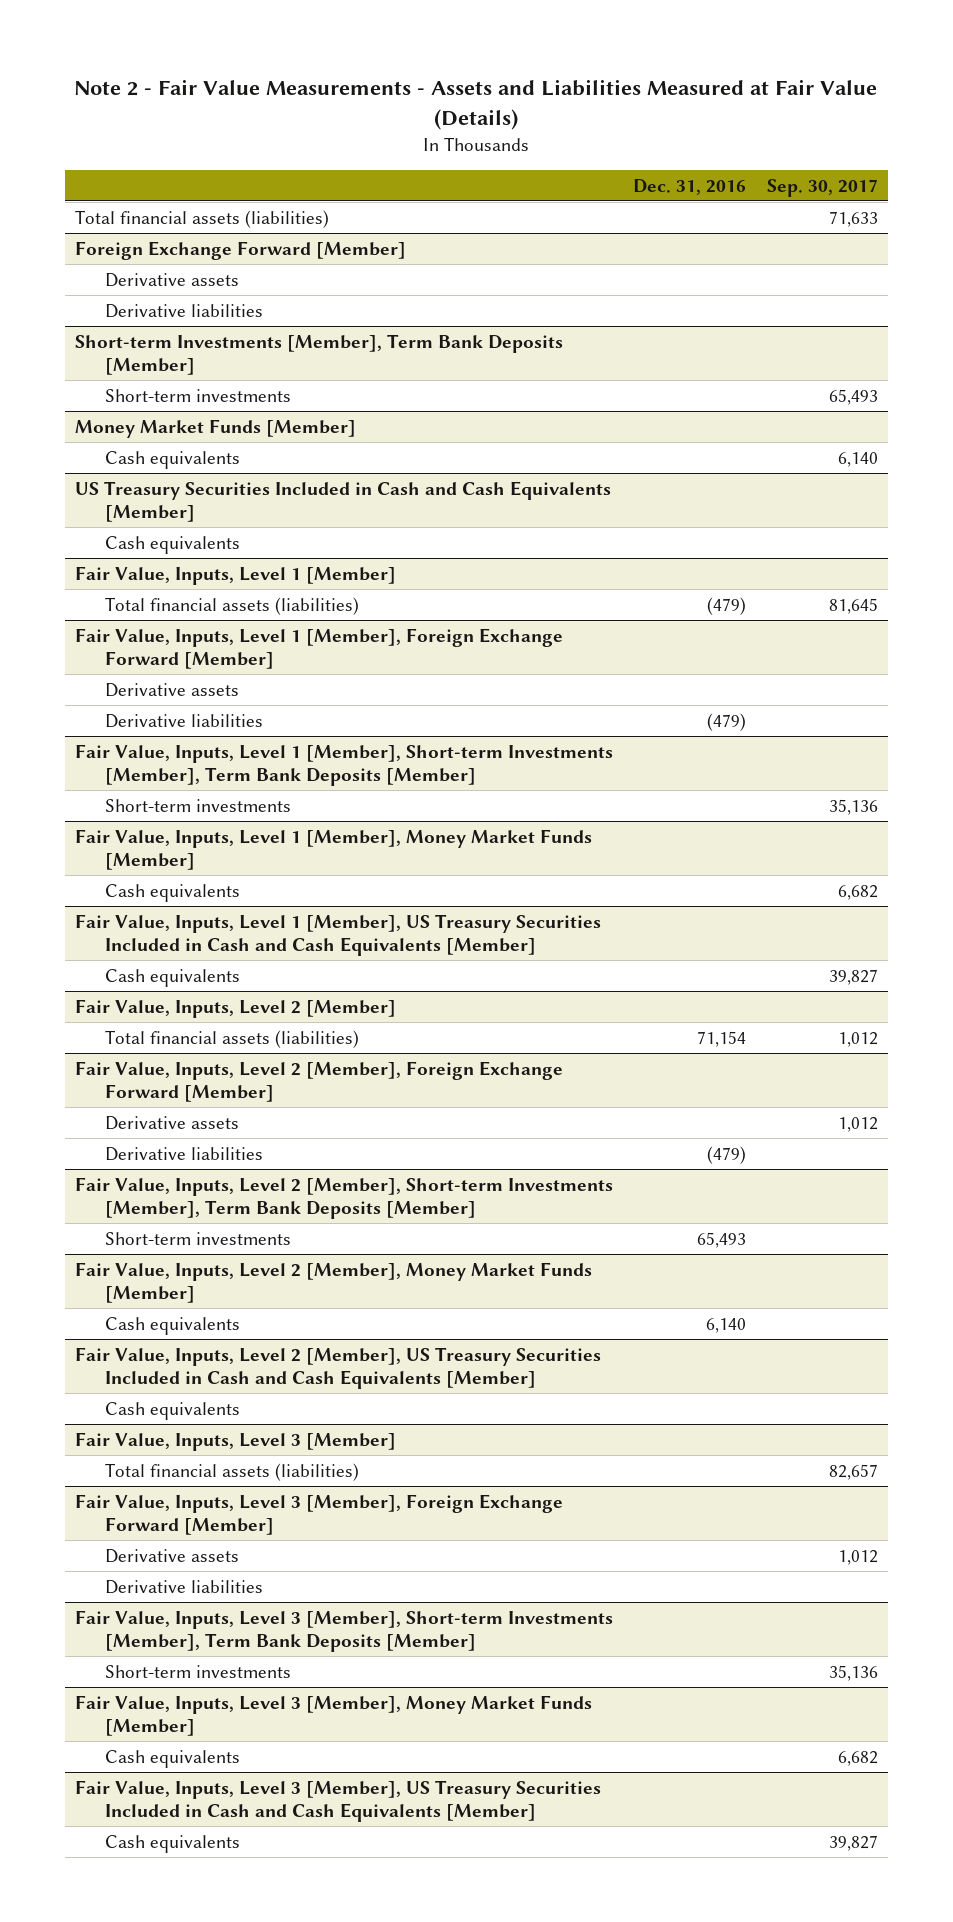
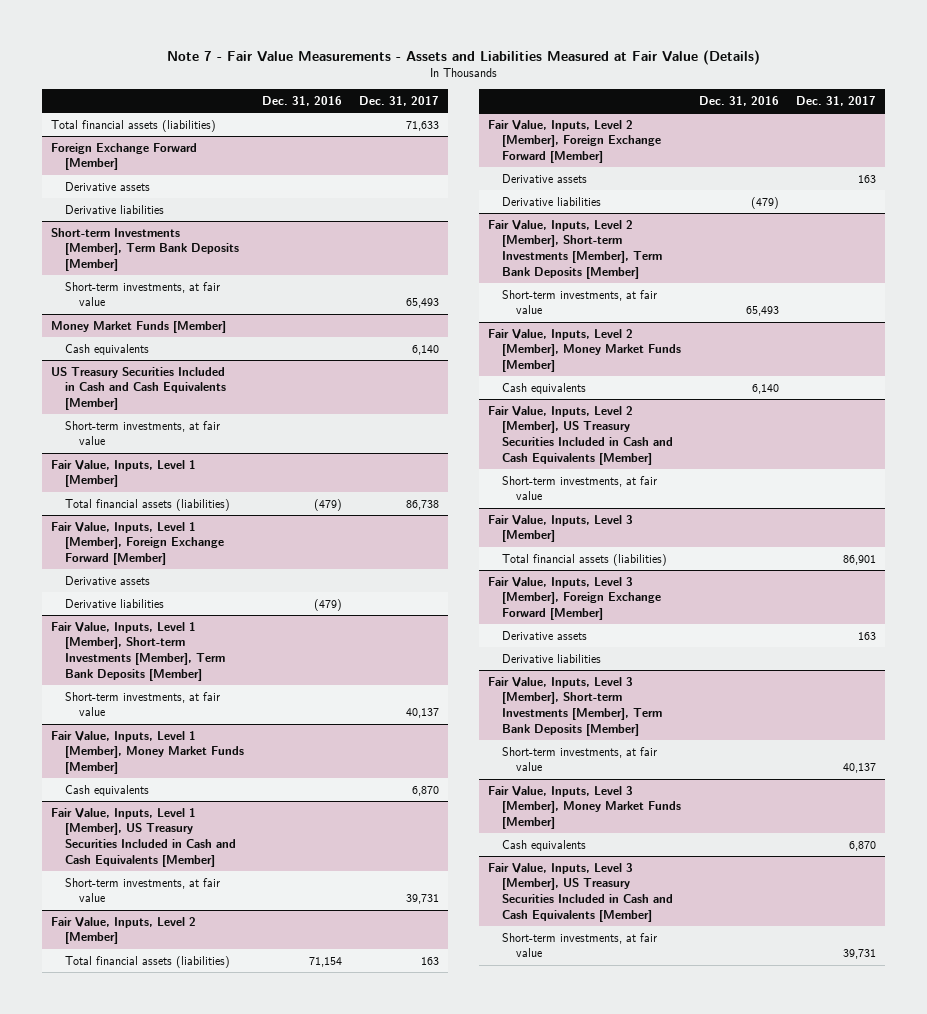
[74,78,878,130] Note 2 - Fair Value Measurements - Assets and Liabilities Measured at Fair Value (Details) -> [166,49,760,65] Note 7 - Fair Value Measurements - Assets and Liabilities Measured at Fair Value (Details)
[766,178,878,197] Sep. 30, 2017 -> none
none -> [359,96,440,107] Dec. 31, 2017
[105,388,292,402] Short-term investments -> [64,281,220,307] Short-term investments, at fair value
[105,535,241,554] Cash equivalents -> none
none -> [64,420,220,446] Short-term investments, at fair value
[105,798,292,812] Short-term investments -> [64,691,220,717] Short-term investments, at fair value
[105,968,241,987] Cash equivalents -> none
none -> [64,877,220,903] Short-term investments, at fair value
[105,1231,292,1245] Short-term investments -> [501,289,657,315] Short-term investments, at fair value
[105,1401,241,1420] Cash equivalents -> none
none -> [501,475,657,501] Short-term investments, at fair value
[105,1664,292,1678] Short-term investments -> [501,746,657,772] Short-term investments, at fair value
[105,1834,241,1853] Cash equivalents -> none
none -> [501,932,657,958] Short-term investments, at fair value

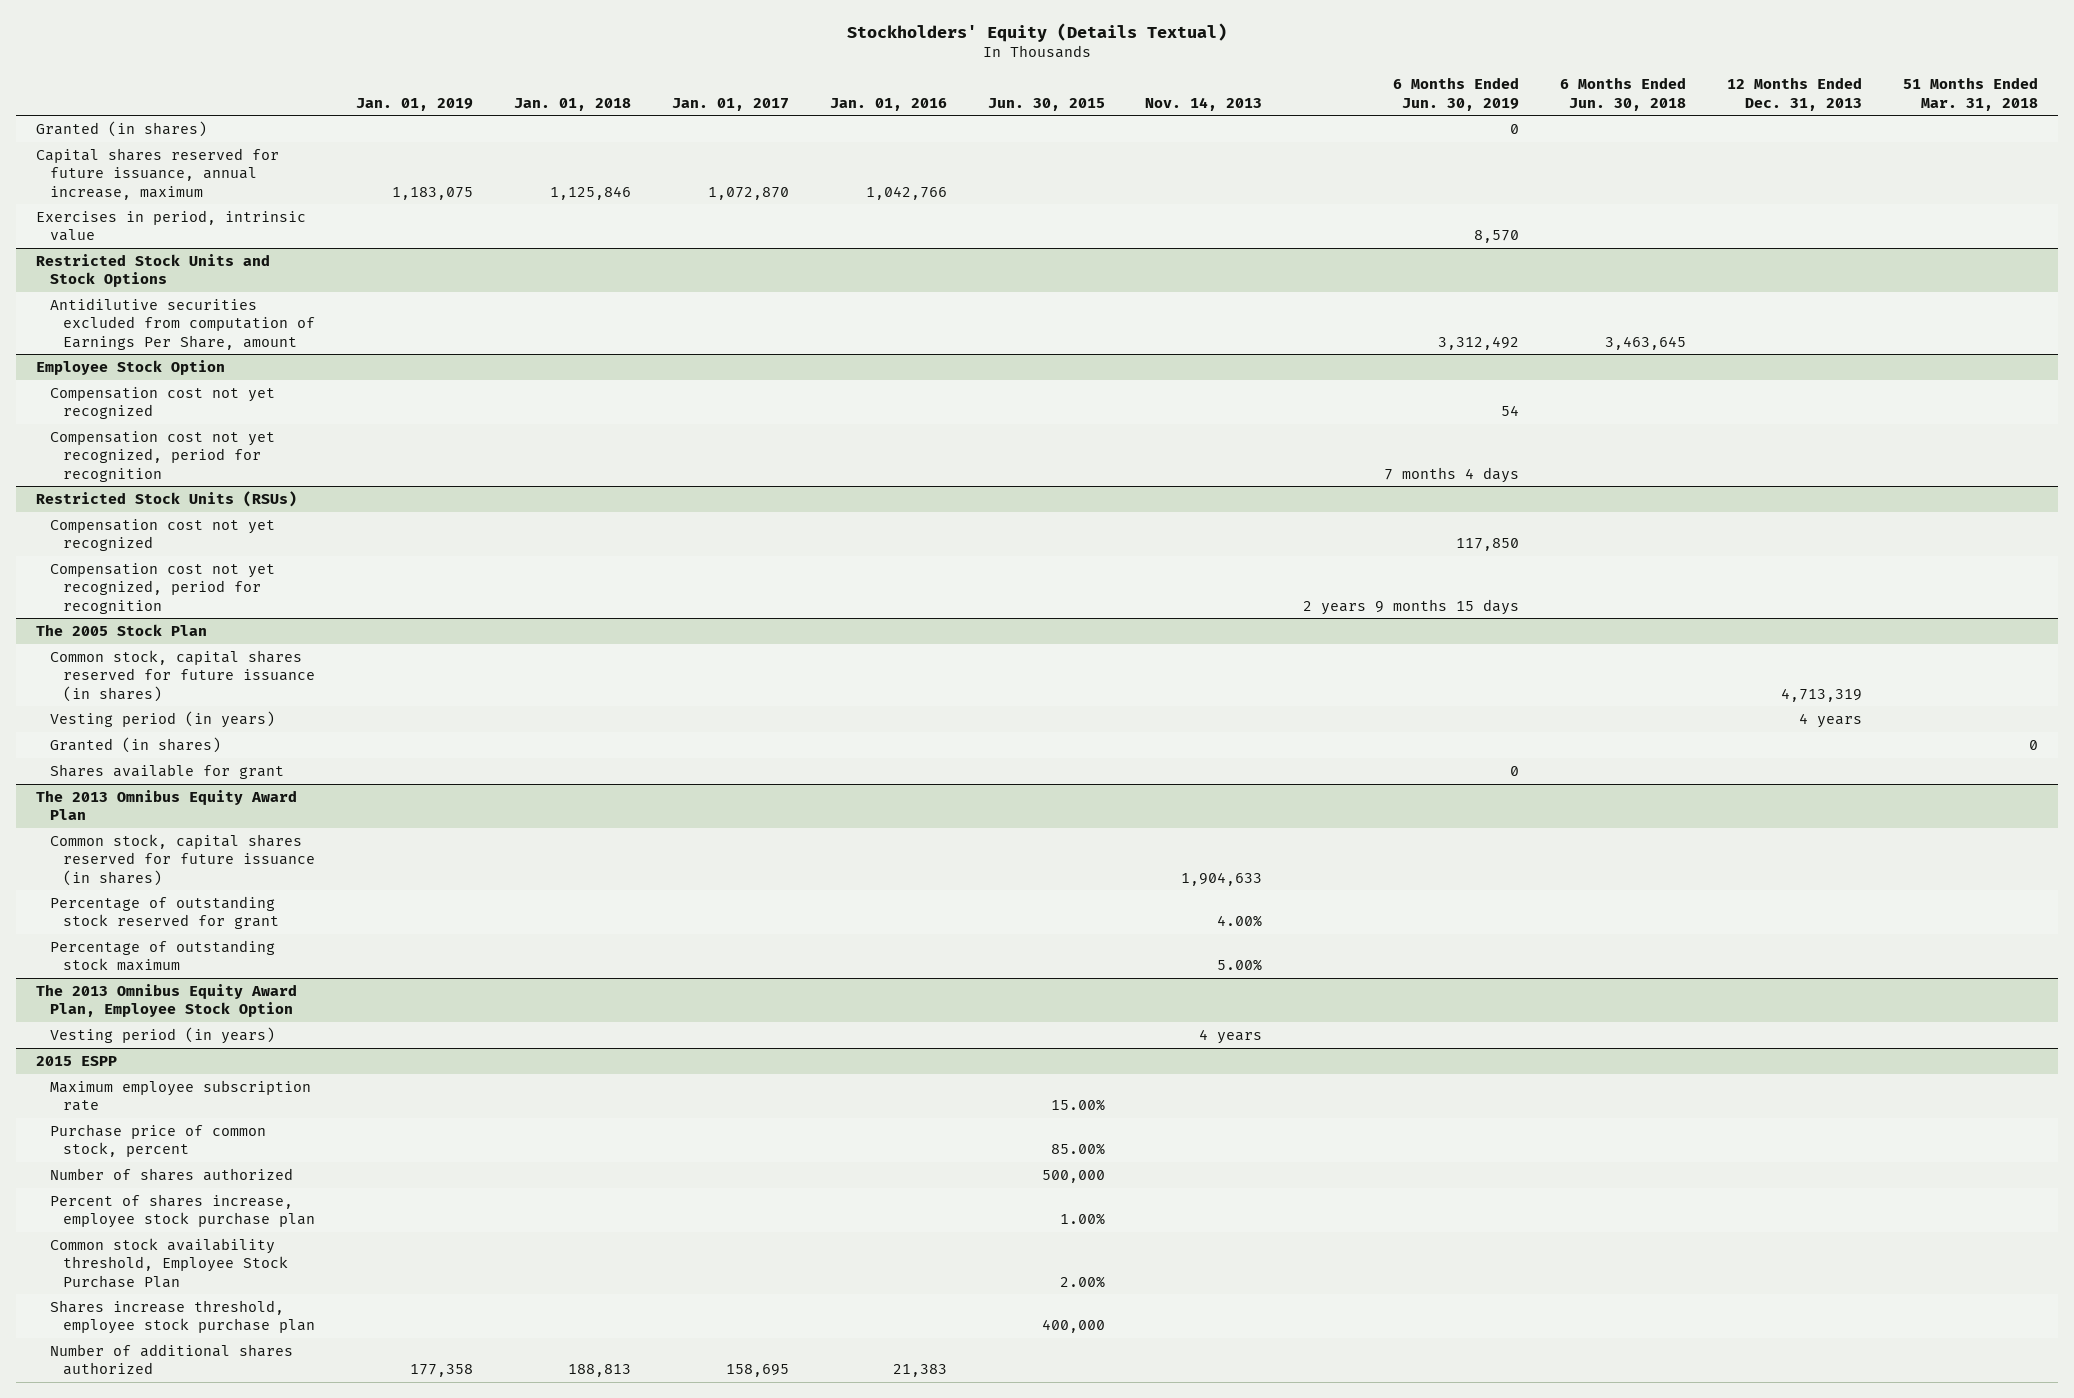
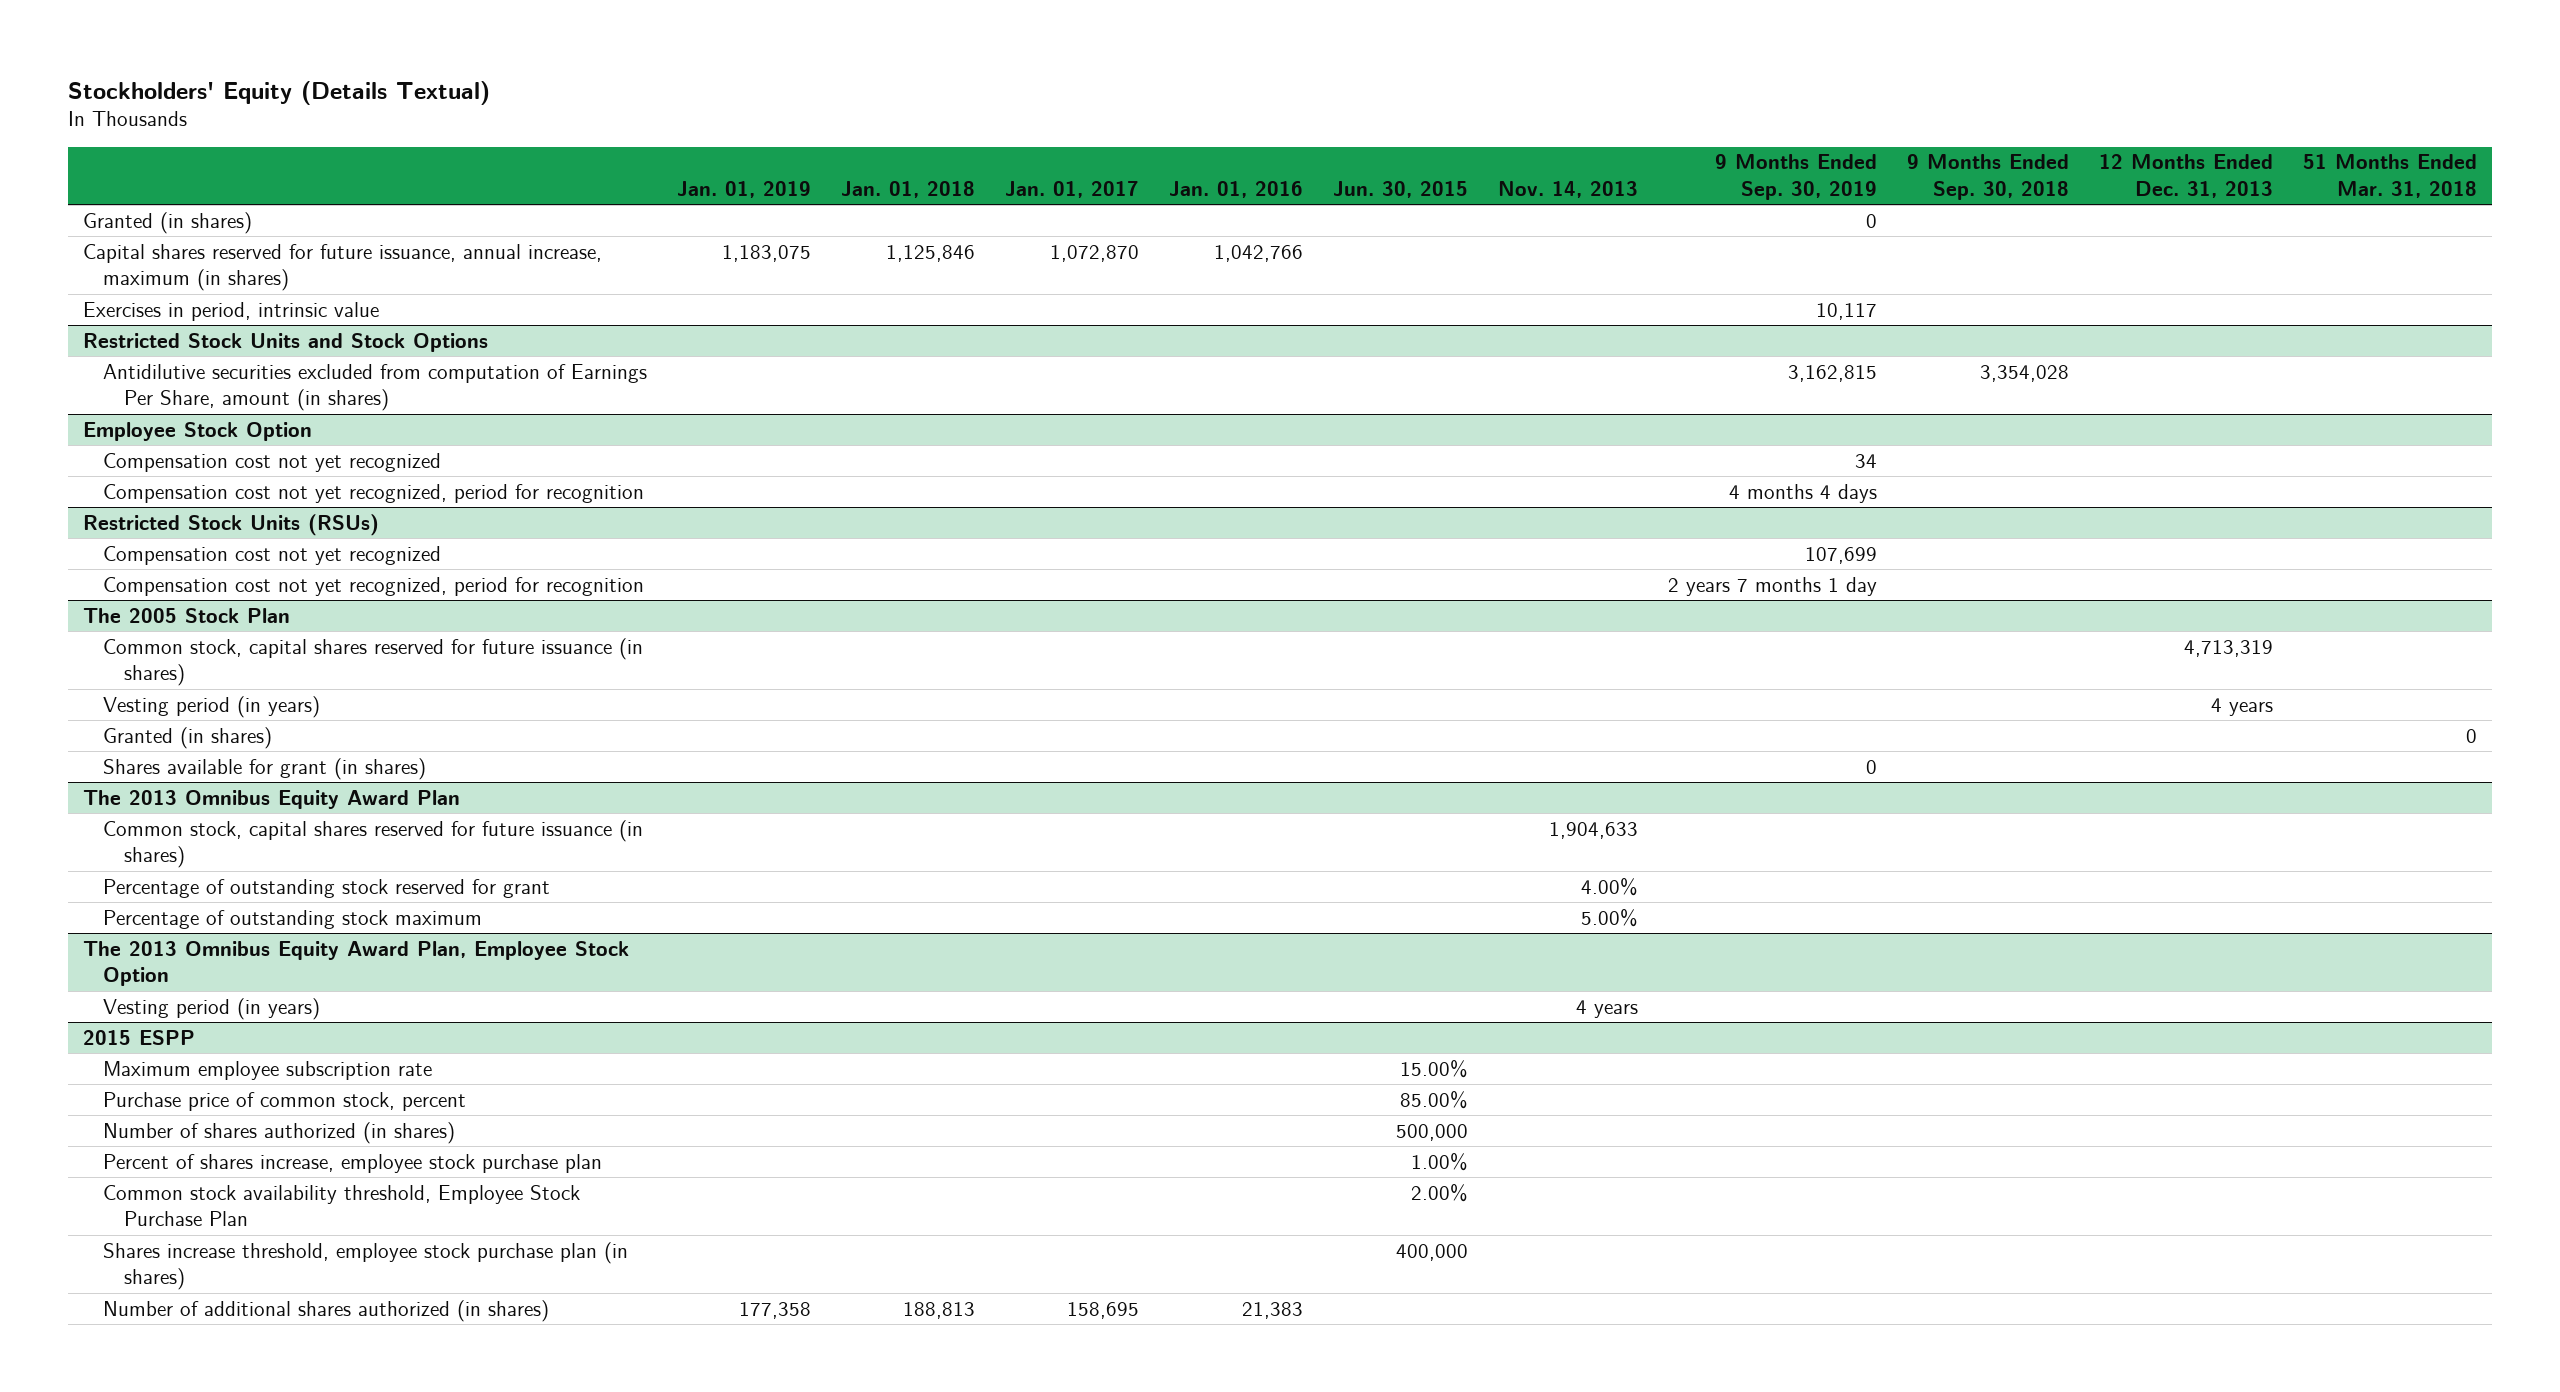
[1393,77,1520,111] 6 Months Ended Jun. 30, 2019 -> none
[1560,77,1687,111] 6 Months Ended Jun. 30, 2018 -> none
none -> [1715,154,1878,200] 9 Months Ended Sep. 30, 2019
none -> [1907,154,2070,200] 9 Months Ended Sep. 30, 2018
[35,147,279,200] Capital shares reserved for future issuance, annual increase, maximum -> [82,243,602,292] Capital shares reserved for future issuance, annual increase, maximum (in shares)
[49,297,316,350] Antidilutive securities excluded from computation of Earnings Per Share, amount -> [103,363,648,412] Antidilutive securities excluded from computation of Earnings Per Share, amount (in shares)
[49,763,284,779] Shares available for grant -> [103,757,427,780] Shares available for grant (in shares)
[49,1167,293,1181] Number of shares authorized -> [103,1121,456,1144] Number of shares authorized (in shares)
[49,1299,316,1335] Shares increase threshold, employee stock purchase plan -> [103,1241,629,1291] Shares increase threshold, employee stock purchase plan (in shares)
[49,1343,293,1376] Number of additional shares authorized -> [103,1299,550,1322] Number of additional shares authorized (in shares)

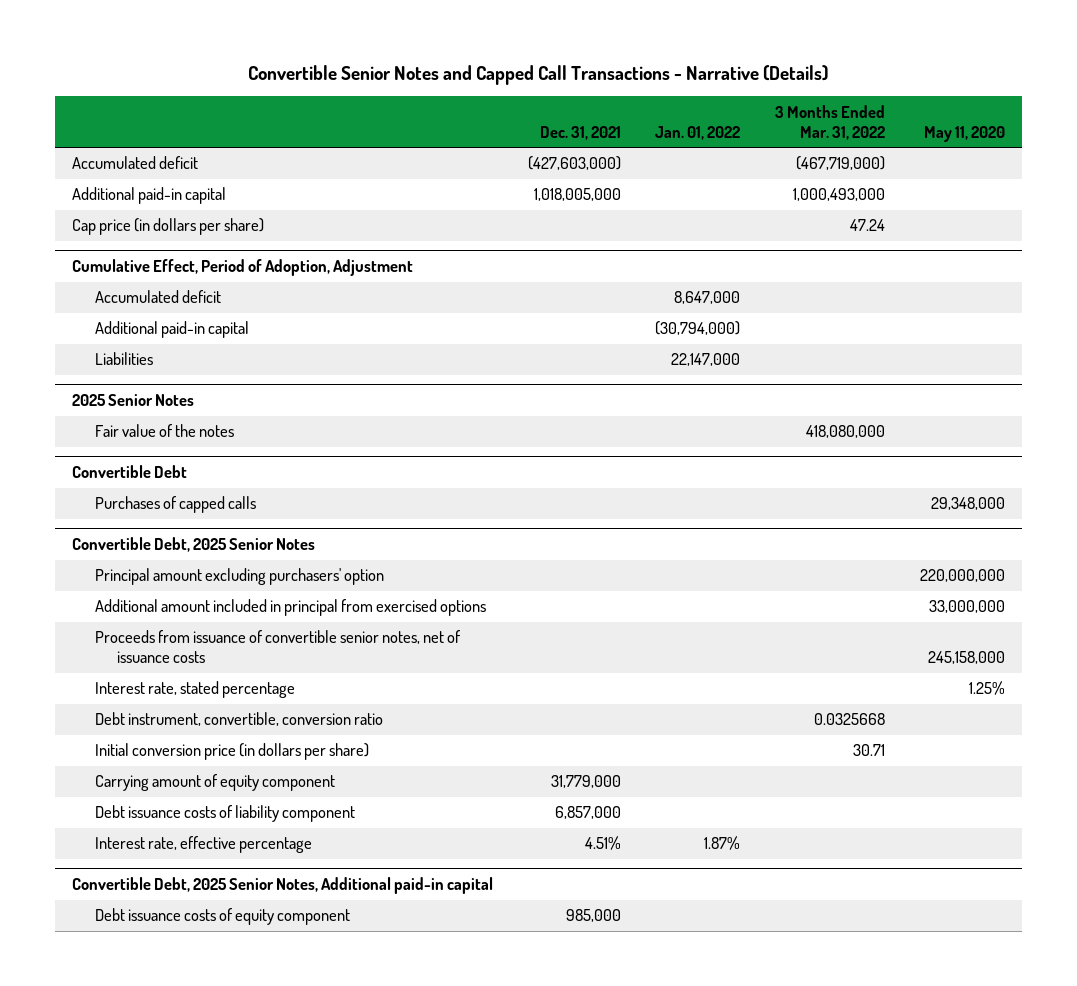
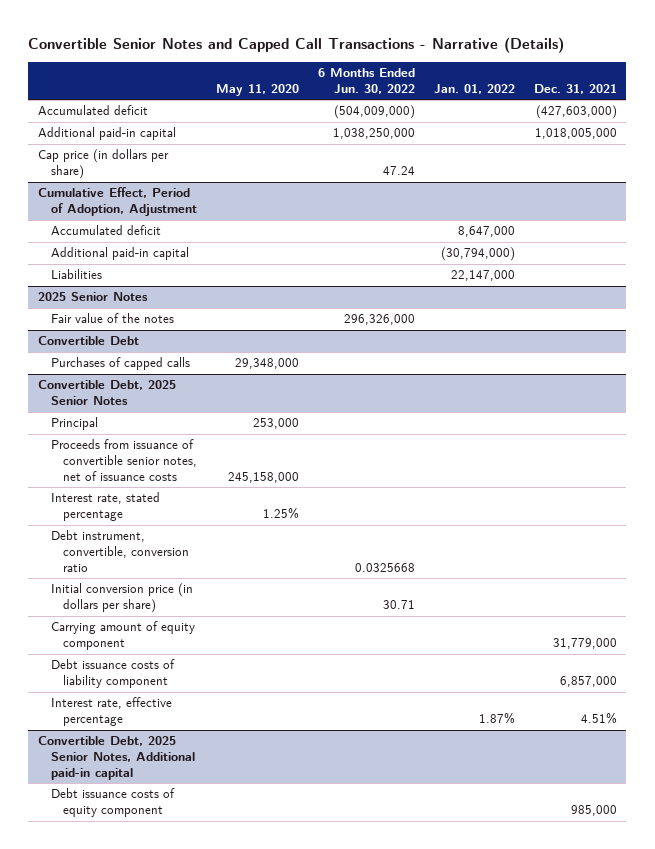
[775,104,886,140] 3 Months Ended Mar. 31, 2022 -> none
none -> [318,68,416,95] 6 Months Ended Jun. 30, 2022
[94,568,384,586] Principal amount excluding purchasers' option -> none
[94,599,486,617] Additional amount included in principal from exercised options -> none
none -> [50,417,98,431] Principal

